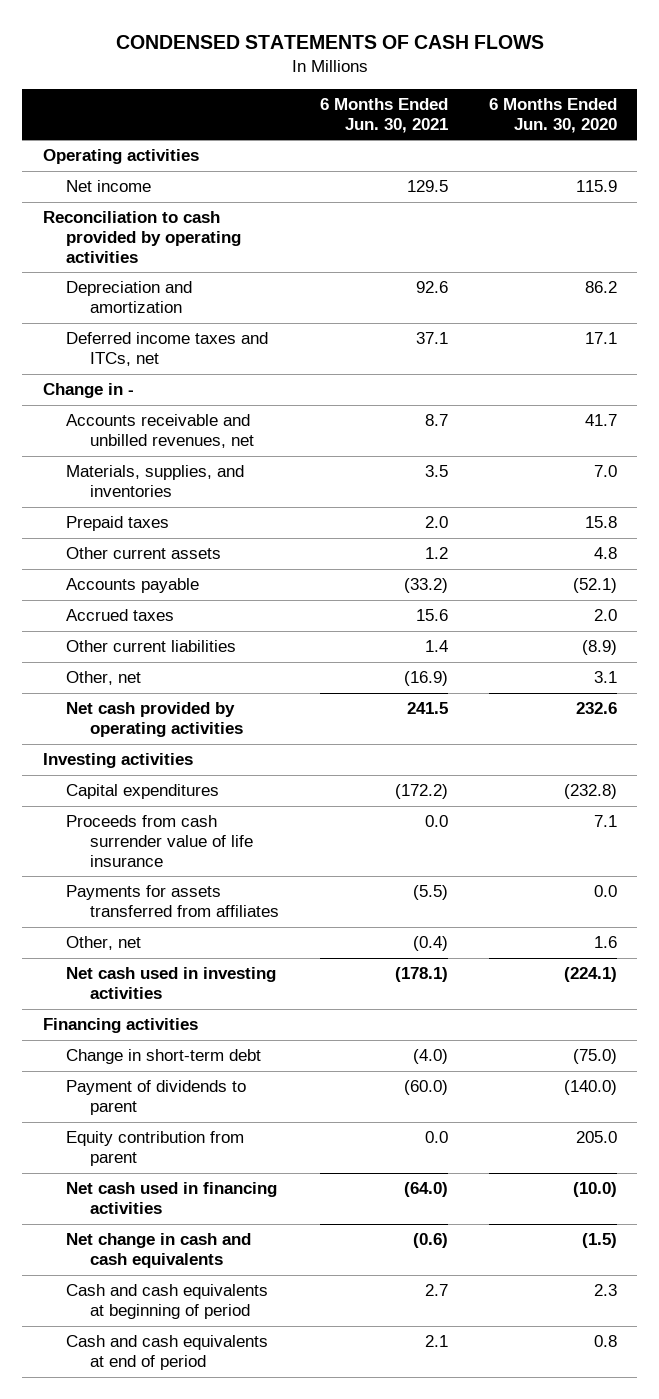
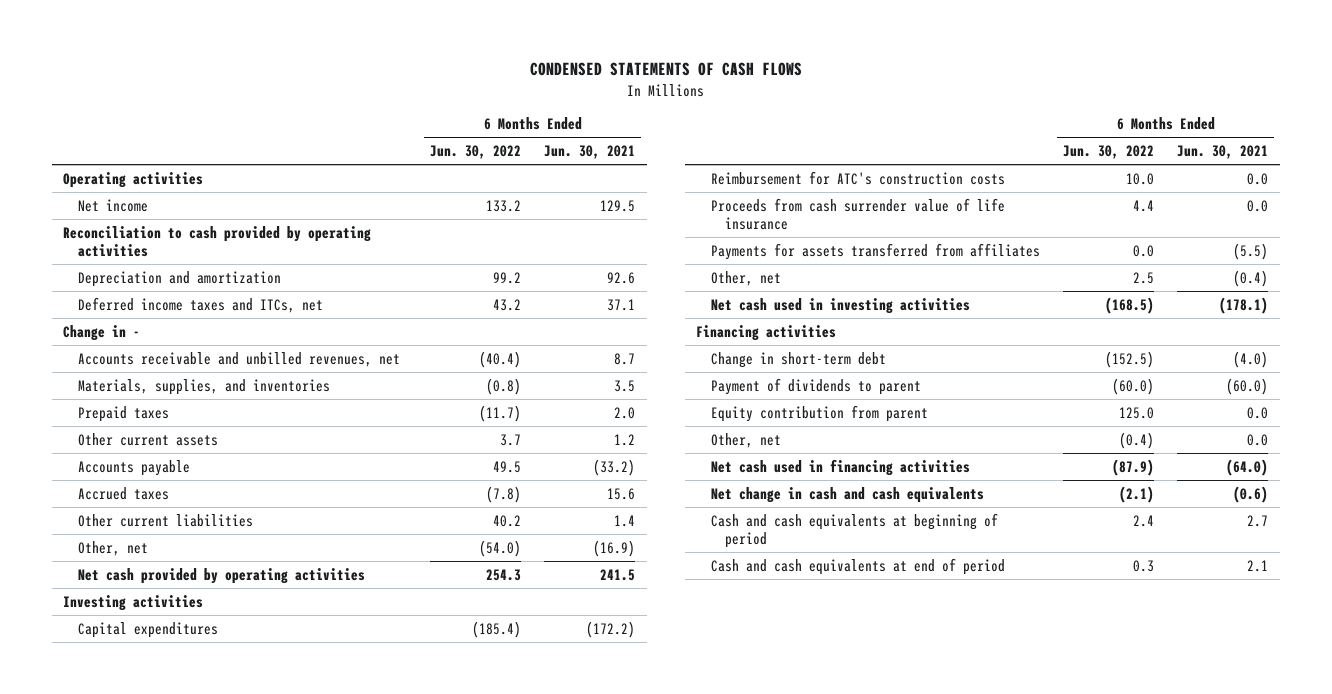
[488,97,617,133] 6 Months Ended Jun. 30, 2020 -> none
none -> [429,145,521,160] Jun. 30, 2022
none -> [710,170,1005,185] Reimbursement for ATC's construction costs
none -> [710,432,781,448] Other, net

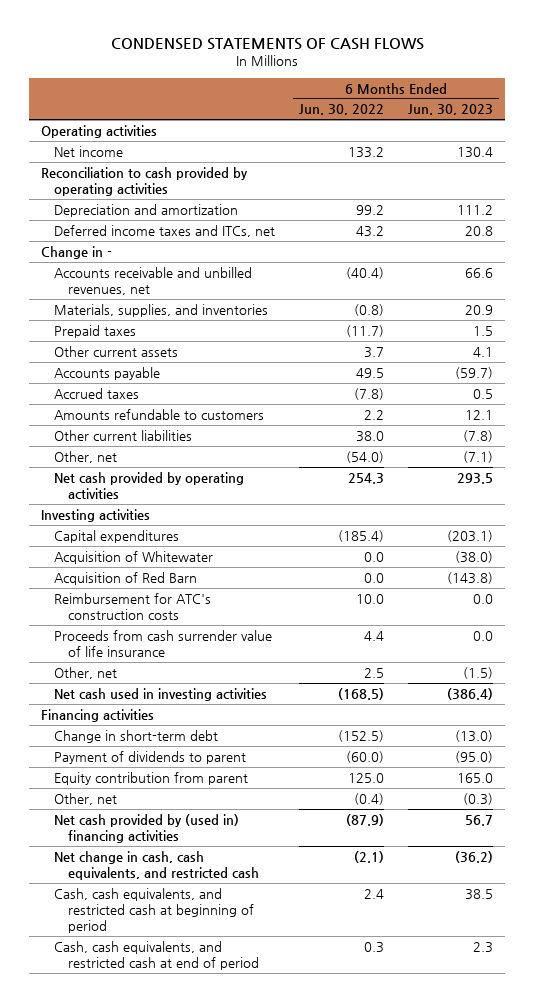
[544,145,636,160] Jun. 30, 2021 -> none
none -> [408,104,494,116] Jun. 30, 2023
none -> [54,408,265,420] Amounts refundable to customers
[492,514,521,527] 40.2 -> [356,430,385,442] 38.0
none -> [54,550,214,564] Acquisition of Whitewater
none -> [54,571,198,585] Acquisition of Red Barn
[710,242,1040,260] Payments for assets transferred from affiliates -> none
[710,458,970,476] Net cash used in financing activities -> [54,813,240,843] Net cash provided by (used in) financing activities
[710,486,984,503] Net change in cash and cash equivalents -> [54,850,260,880] Net change in cash, cash equivalents, and restricted cash
[710,512,998,548] Cash and cash equivalents at beginning of period -> [54,887,255,933] Cash, cash equivalents, and restricted cash at beginning of period
[710,557,1005,575] Cash and cash equivalents at end of period -> [54,940,260,970] Cash, cash equivalents, and restricted cash at end of period

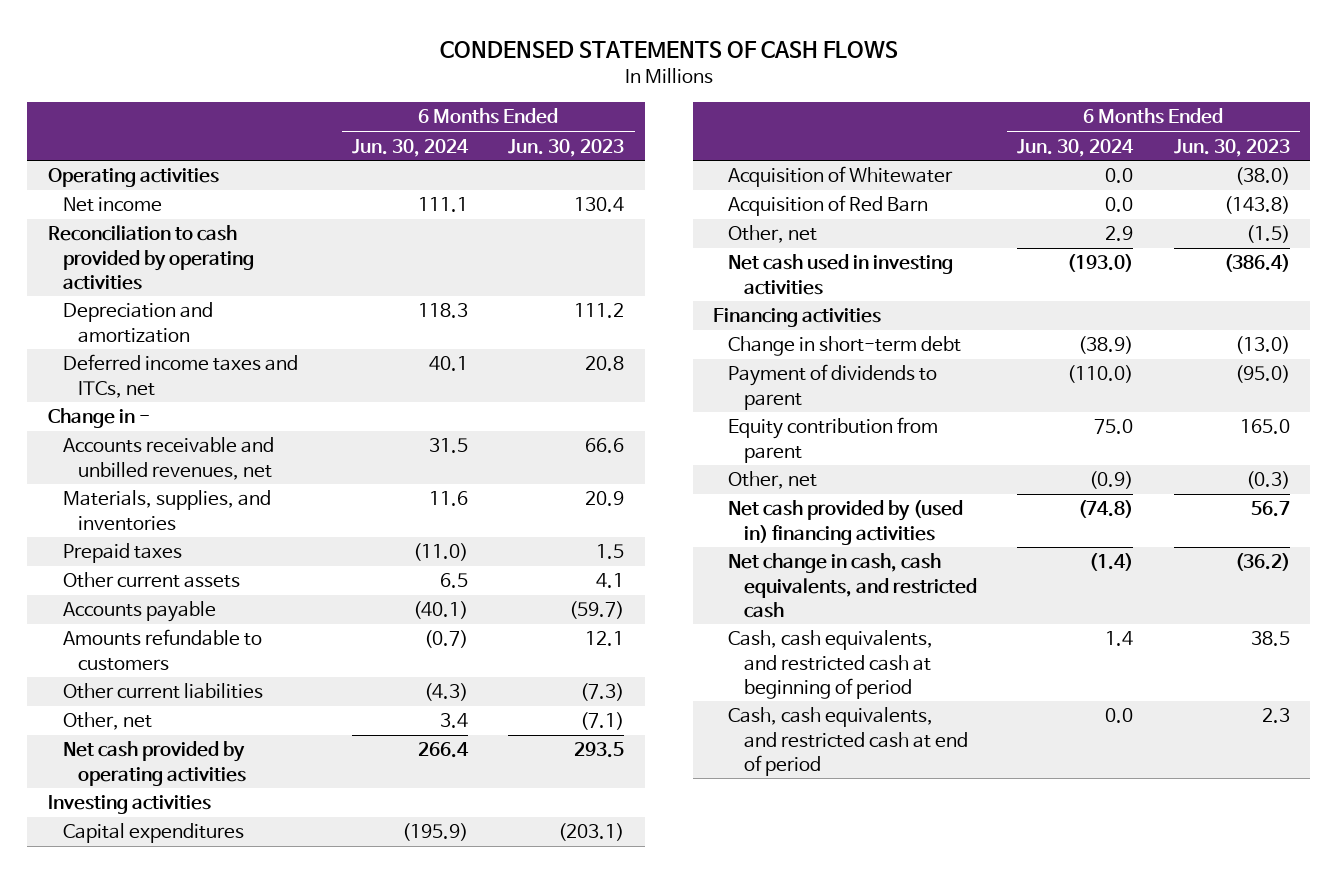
[299,104,385,116] Jun. 30, 2022 -> none
none -> [351,138,469,157] Jun. 30, 2024
[54,387,140,399] Accrued taxes -> none
[463,429,494,442] (7.8) -> [580,683,625,702] (7.3)
[54,592,212,620] Reimbursement for ATC's construction costs -> none
[54,629,273,657] Proceeds from cash surrender value of life insurance -> none

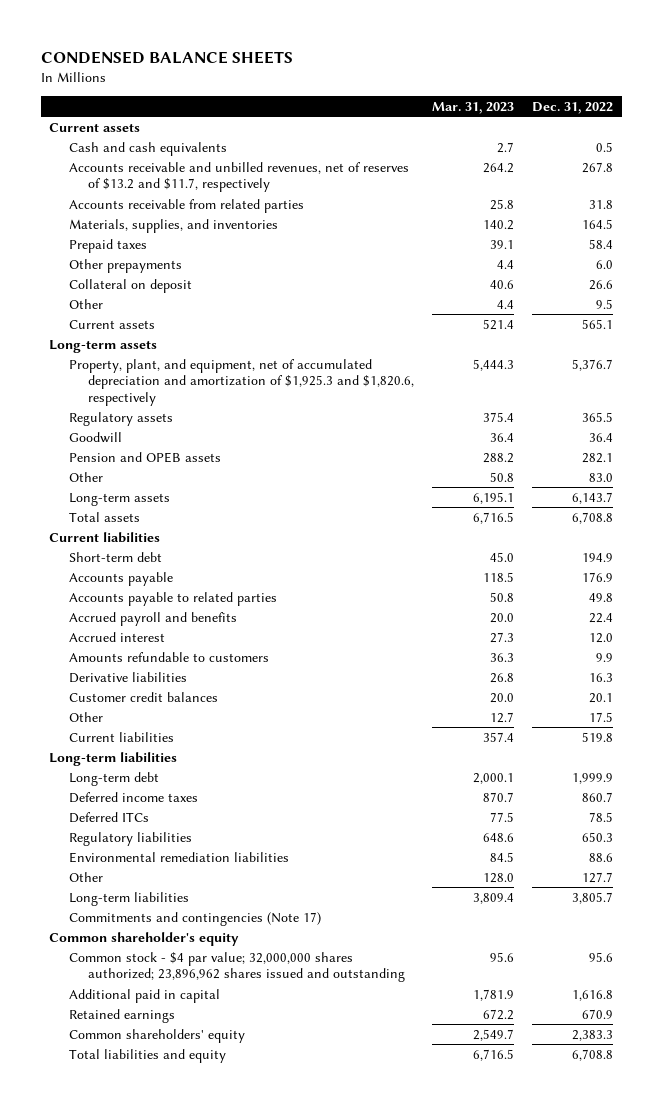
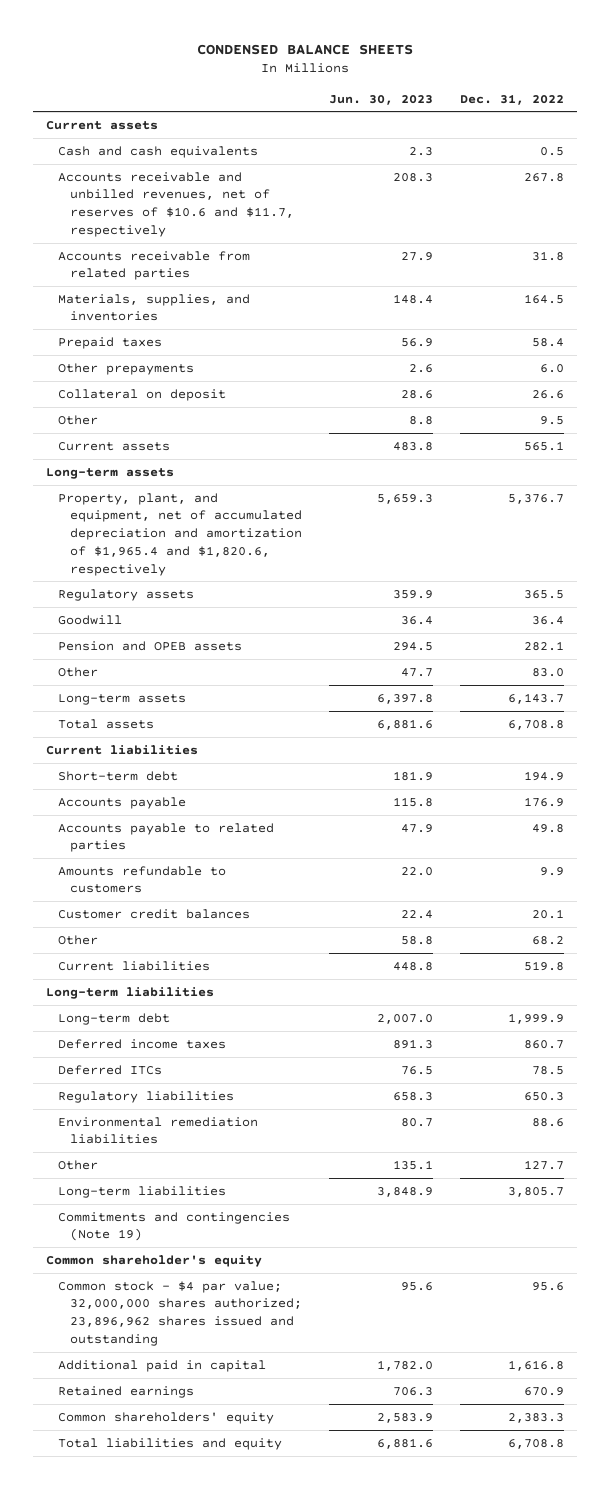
[432,101,515,114] Mar. 31, 2023 -> none
none -> [329,94,434,105] Jun. 30, 2023
[68,161,409,193] Accounts receivable and unbilled revenues, net of reserves of $13.2 and $11.7, respectively -> [58,171,295,237] Accounts receivable and unbilled revenues, net of reserves of $10.6 and $11.7, respectively
[68,358,415,406] Property, plant, and equipment, net of accumulated depreciation and amortization of $1,925.3 and $1,820.6, respectively -> [58,492,303,576] Property, plant, and equipment, net of accumulated depreciation and amortization of $1,965.4 and $1,820.6, respectively
[68,611,237,626] Accrued payroll and benefits -> none
[68,631,165,642] Accrued interest -> none
[68,671,187,683] Derivative liabilities -> none
[589,711,614,722] 17.5 -> [531,935,564,945] 68.2
[68,911,321,926] Commitments and contingencies (Note 17) -> [58,1211,291,1242] Commitments and contingencies (Note 19)

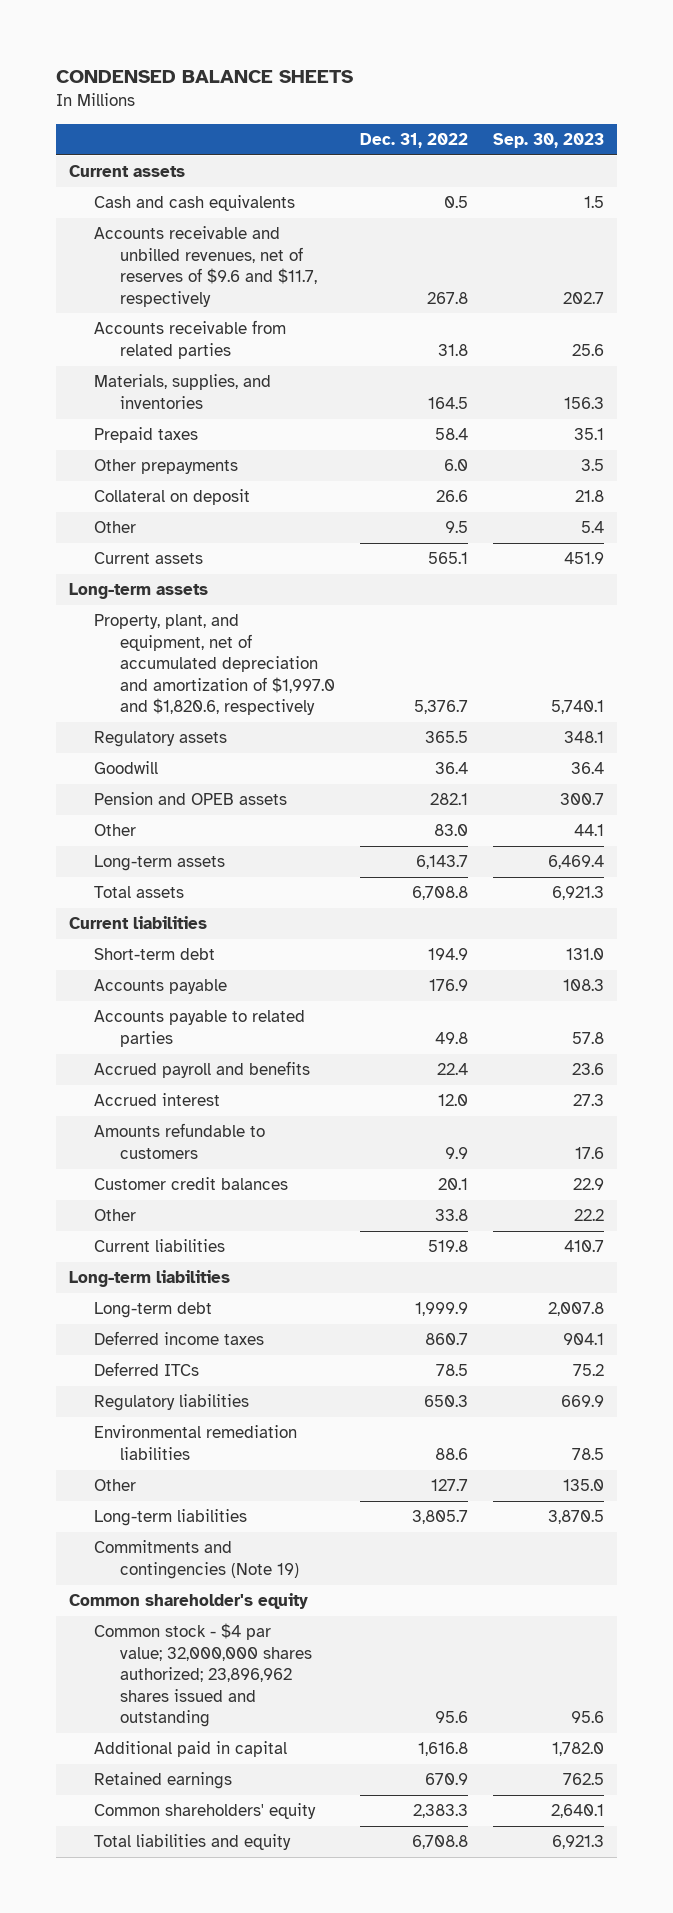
[329,94,434,105] Jun. 30, 2023 -> none
none -> [493,132,605,148] Sep. 30, 2023
[58,171,295,237] Accounts receivable and unbilled revenues, net of reserves of $10.6 and $11.7, respectively -> [94,226,318,307] Accounts receivable and unbilled revenues, net of reserves of $9.6 and $11.7, respectively
[58,492,303,576] Property, plant, and equipment, net of accumulated depreciation and amortization of $1,965.4 and $1,820.6, respectively -> [94,614,336,716] Property, plant, and equipment, net of accumulated depreciation and amortization of $1,997.0 and $1,820.6, respectively
none -> [94,1061,311,1079] Accrued payroll and benefits
none -> [94,1093,221,1107] Accrued interest
[531,935,564,945] 68.2 -> [435,1209,469,1222] 33.8

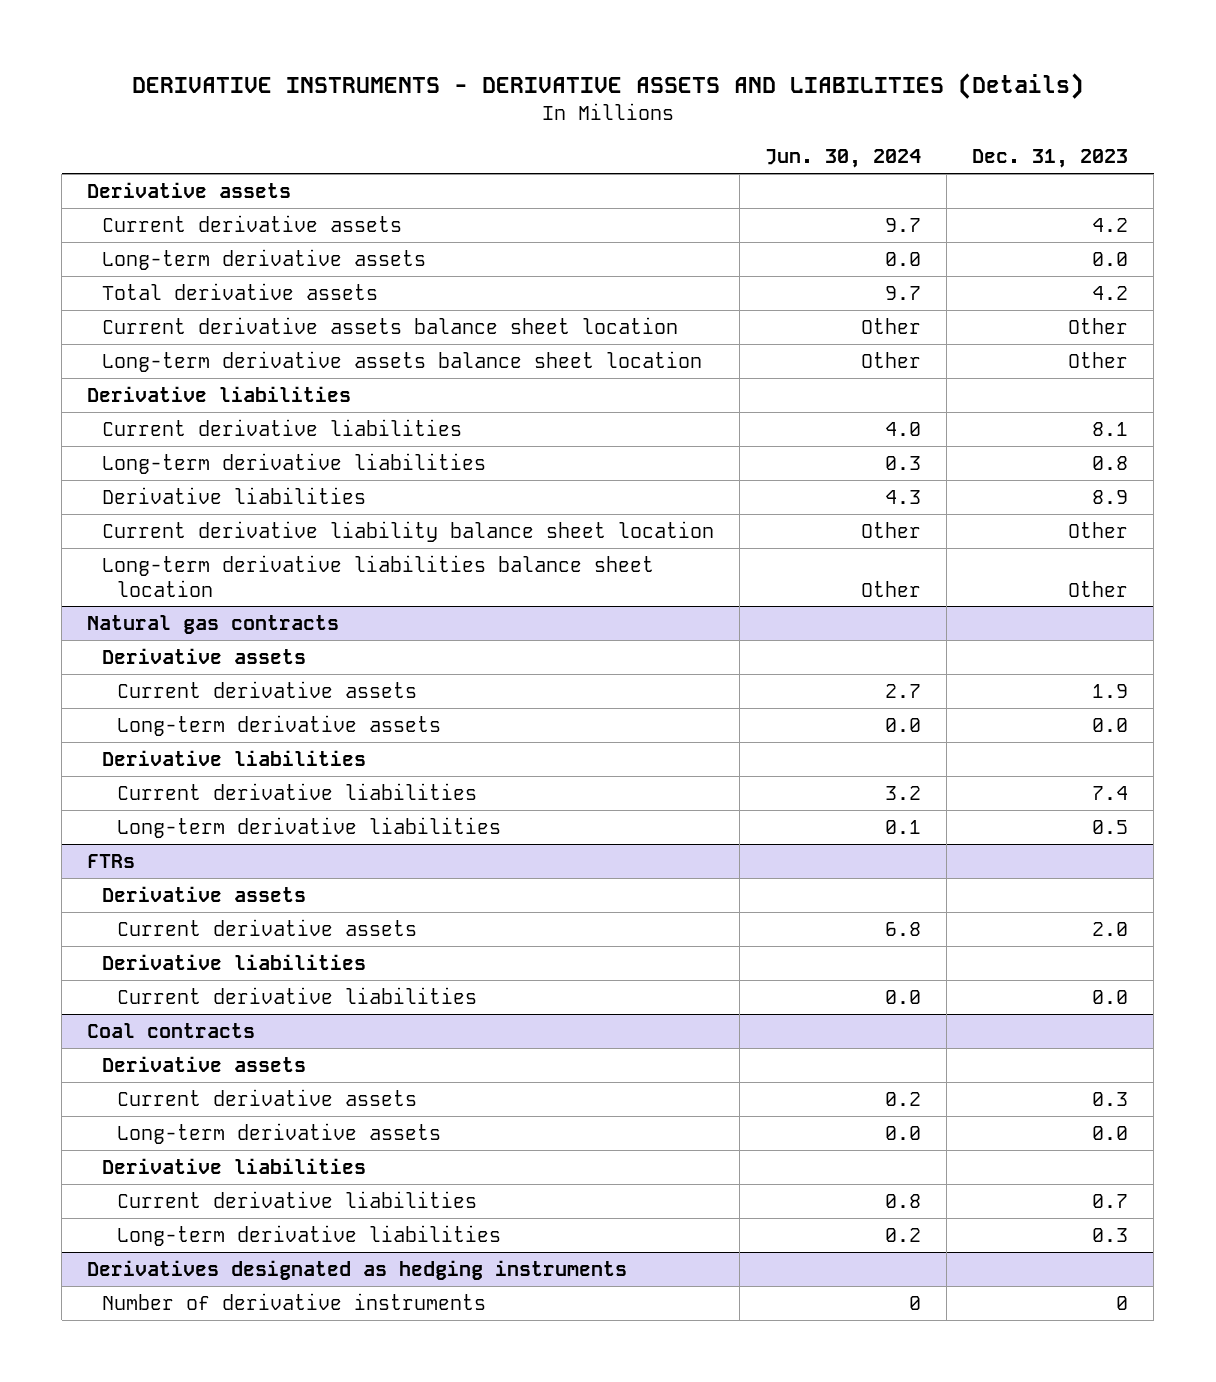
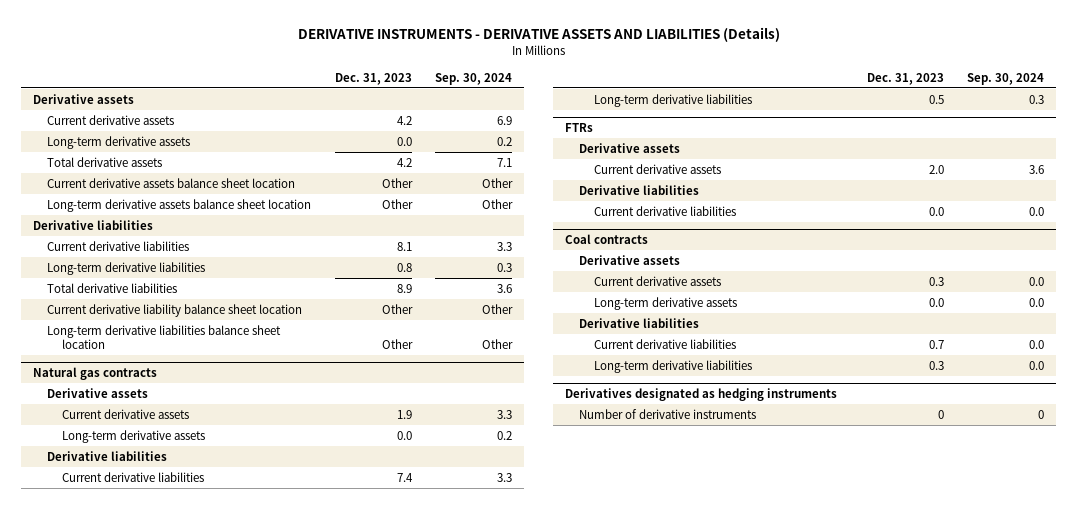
[765,149,922,169] Jun. 30, 2024 -> none
none -> [435,72,513,85] Sep. 30, 2024
[101,486,366,504] Derivative liabilities -> [47,282,178,293] Total derivative liabilities

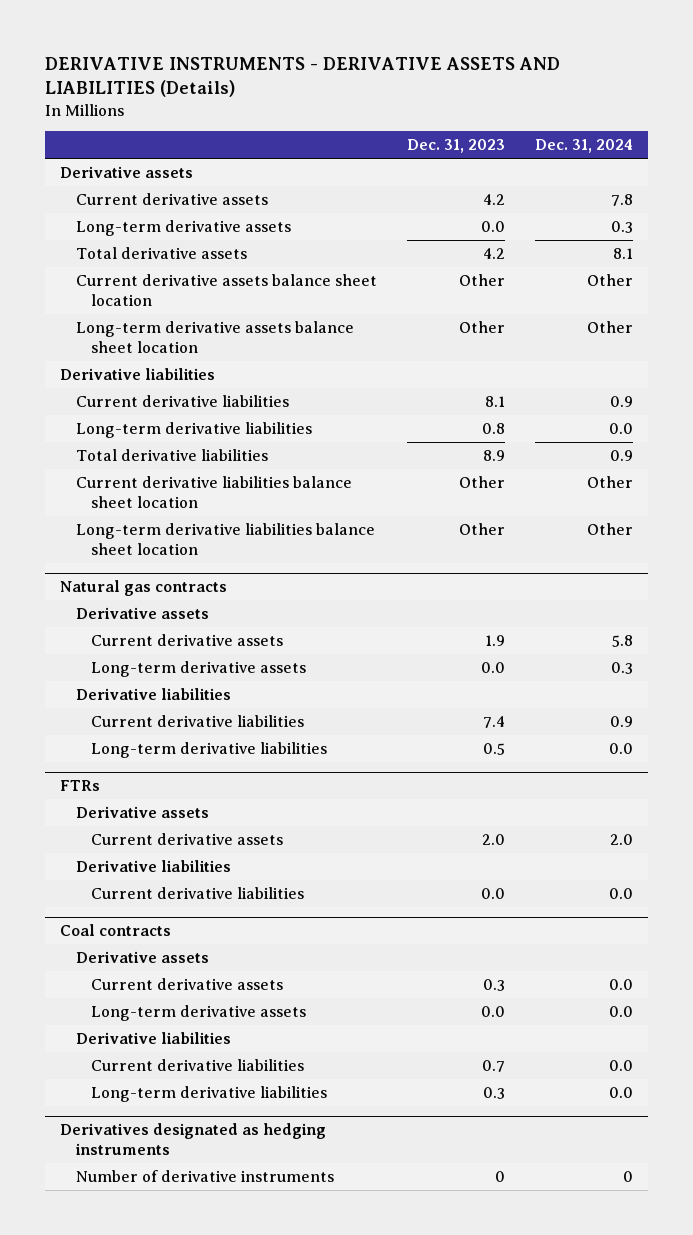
[435,72,513,85] Sep. 30, 2024 -> none
none -> [534,139,633,154] Dec. 31, 2024
[47,303,303,317] Current derivative liability balance sheet location -> [75,475,352,509] Current derivative liabilities balance sheet location

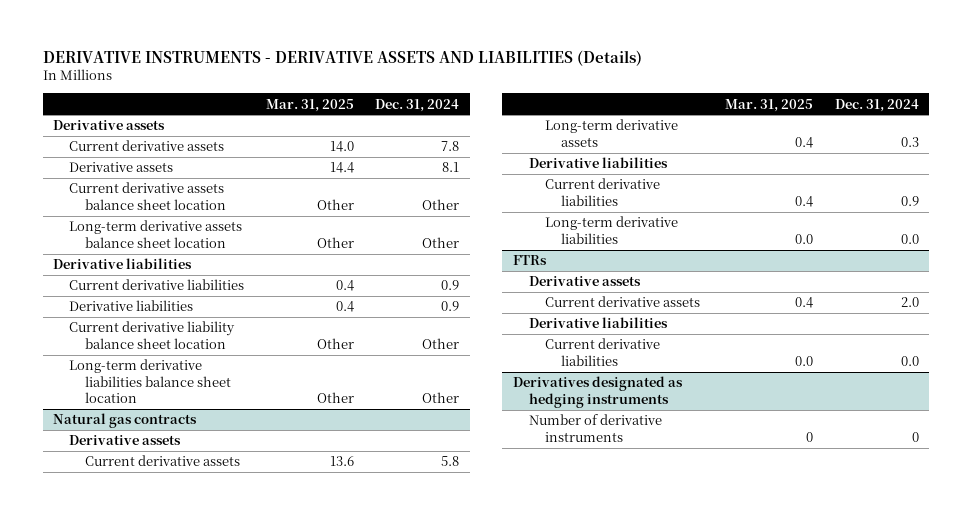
[406,139,505,154] Dec. 31, 2023 -> none
none -> [265,98,354,112] Mar. 31, 2025
[75,219,291,236] Long-term derivative assets -> none
[75,246,247,259] Total derivative assets -> [69,162,174,173] Derivative assets
[75,421,312,438] Long-term derivative liabilities -> none
[75,448,268,461] Total derivative liabilities -> [69,300,194,312] Derivative liabilities
[75,475,352,509] Current derivative liabilities balance sheet location -> [69,321,236,349] Current derivative liability balance sheet location
[60,923,172,936] Coal contracts -> none
[75,950,209,963] Derivative assets -> none
[90,977,283,990] Current derivative assets -> none
[90,1004,306,1021] Long-term derivative assets -> none
[75,1031,231,1044] Derivative liabilities -> none
[90,1058,304,1071] Current derivative liabilities -> none
[90,1085,327,1102] Long-term derivative liabilities -> none

